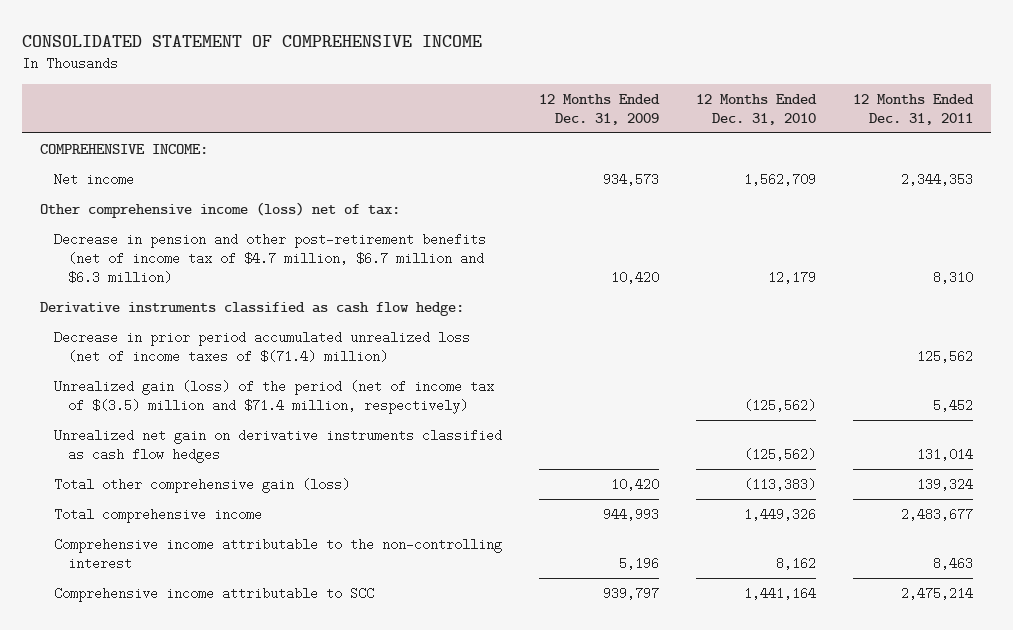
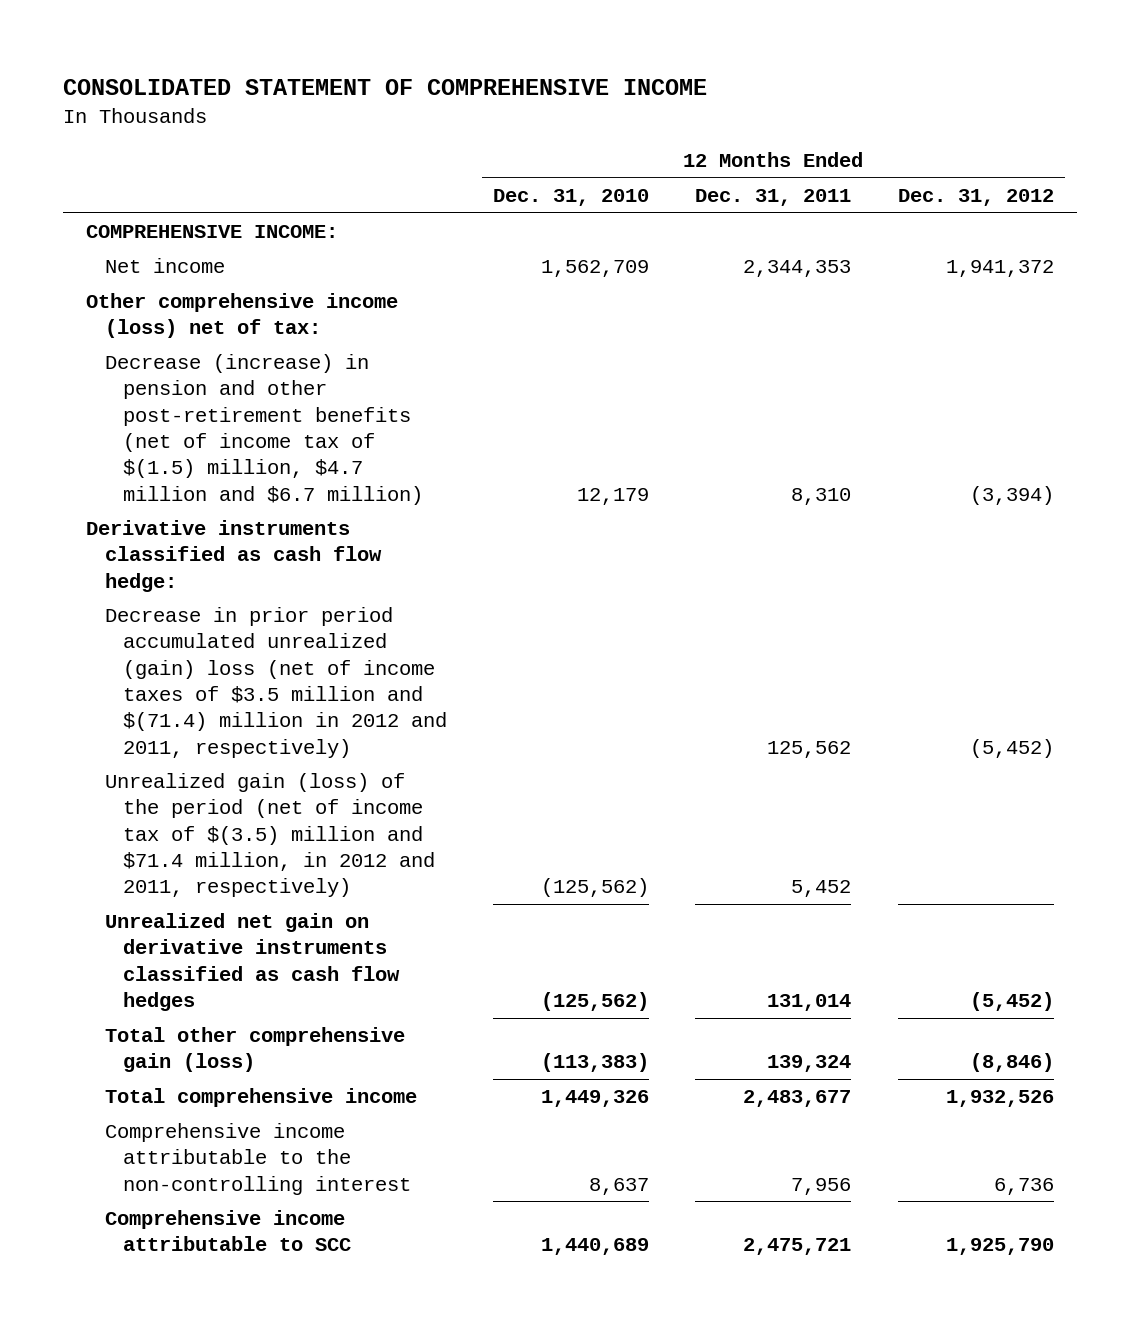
[539,93,661,125] 12 Months Ended Dec. 31, 2009 -> none
none -> [897,188,1054,206] Dec. 31, 2012
[54,232,487,284] Decrease in pension and other post-retirement benefits (net of income tax of $4.7 million, $6.7 million and $6.3 million) -> [104,354,424,505] Decrease (increase) in pension and other post-retirement benefits (net of income tax of $(1.5) million, $4.7 million and $6.7 million)
[54,330,471,363] Decrease in prior period accumulated unrealized loss (net of income taxes of $(71.4) million) -> [104,607,448,758] Decrease in prior period accumulated unrealized (gain) loss (net of income taxes of $3.5 million and $(71.4) million in 2012 and 2011, respectively)
[54,379,495,414] Unrealized gain (loss) of the period (net of income tax of $(3.5) million and $71.4 million, respectively) -> [104,773,436,898] Unrealized gain (loss) of the period (net of income tax of $(3.5) million and $71.4 million, in 2012 and 2011, respectively)
[775,556,816,570] 8,162 -> [589,1177,650,1195] 8,637
[932,556,973,570] 8,463 -> [791,1177,852,1195] 7,956
[743,586,816,600] 1,441,164 -> [541,1238,650,1256] 1,440,689
[900,586,973,600] 2,475,214 -> [743,1238,852,1256] 2,475,721

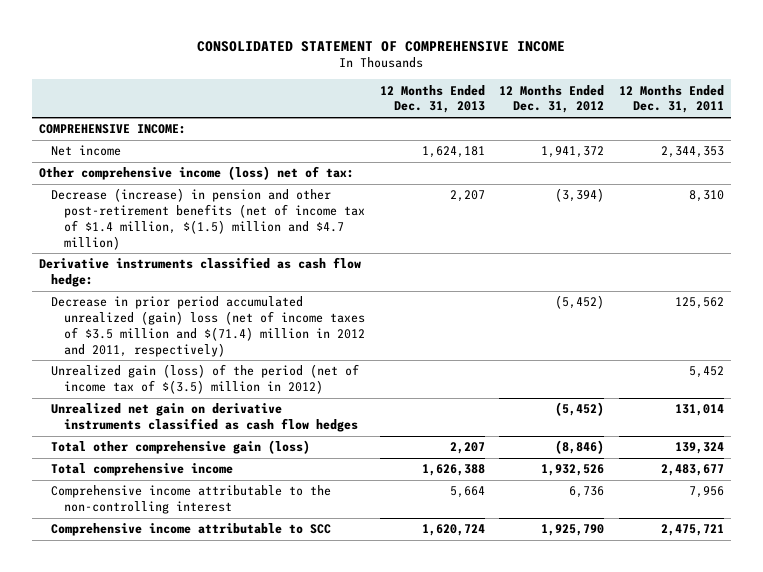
[493,188,650,206] Dec. 31, 2010 -> none
none -> [379,84,485,114] 12 Months Ended Dec. 31, 2013
[104,354,424,505] Decrease (increase) in pension and other post-retirement benefits (net of income tax of $(1.5) million, $4.7 million and $6.7 million) -> [51,188,365,250] Decrease (increase) in pension and other post-retirement benefits (net of income tax of $1.4 million, $(1.5) million and $4.7 million)
[104,773,436,898] Unrealized gain (loss) of the period (net of income tax of $(3.5) million and $71.4 million, in 2012 and 2011, respectively) -> [51,364,360,395] Unrealized gain (loss) of the period (net of income tax of $(3.5) million in 2012)

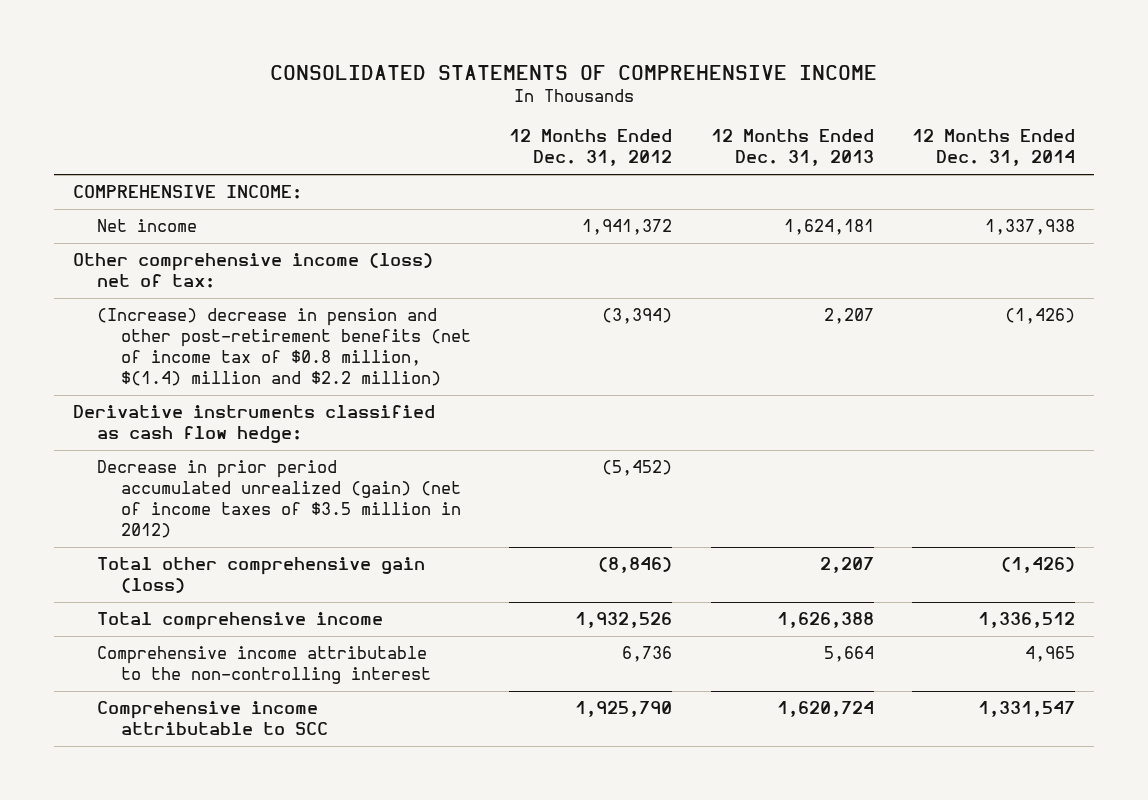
[197,40,566,52] CONSOLIDATED STATEMENT OF COMPREHENSIVE INCOME -> [269,64,877,80] CONSOLIDATED STATEMENTS OF COMPREHENSIVE INCOME
[618,84,724,114] 12 Months Ended Dec. 31, 2011 -> none
none -> [911,129,1075,167] 12 Months Ended Dec. 31, 2014
[51,188,365,250] Decrease (increase) in pension and other post-retirement benefits (net of income tax of $1.4 million, $(1.5) million and $4.7 million) -> [96,308,471,387] (Increase) decrease in pension and other post-retirement benefits (net of income tax of $0.8 million, $(1.4) million and $2.2 million)
[51,364,360,395] Unrealized gain (loss) of the period (net of income tax of $(3.5) million in 2012) -> none
[51,403,358,433] Unrealized net gain on derivative instruments classified as cash flow hedges -> none
[51,296,365,357] Decrease in prior period accumulated unrealized (gain) loss (net of income taxes of $3.5 million and $(71.4) million in 2012 and 2011, respectively) -> [96,460,461,539] Decrease in prior period accumulated unrealized (gain) (net of income taxes of $3.5 million in 2012)

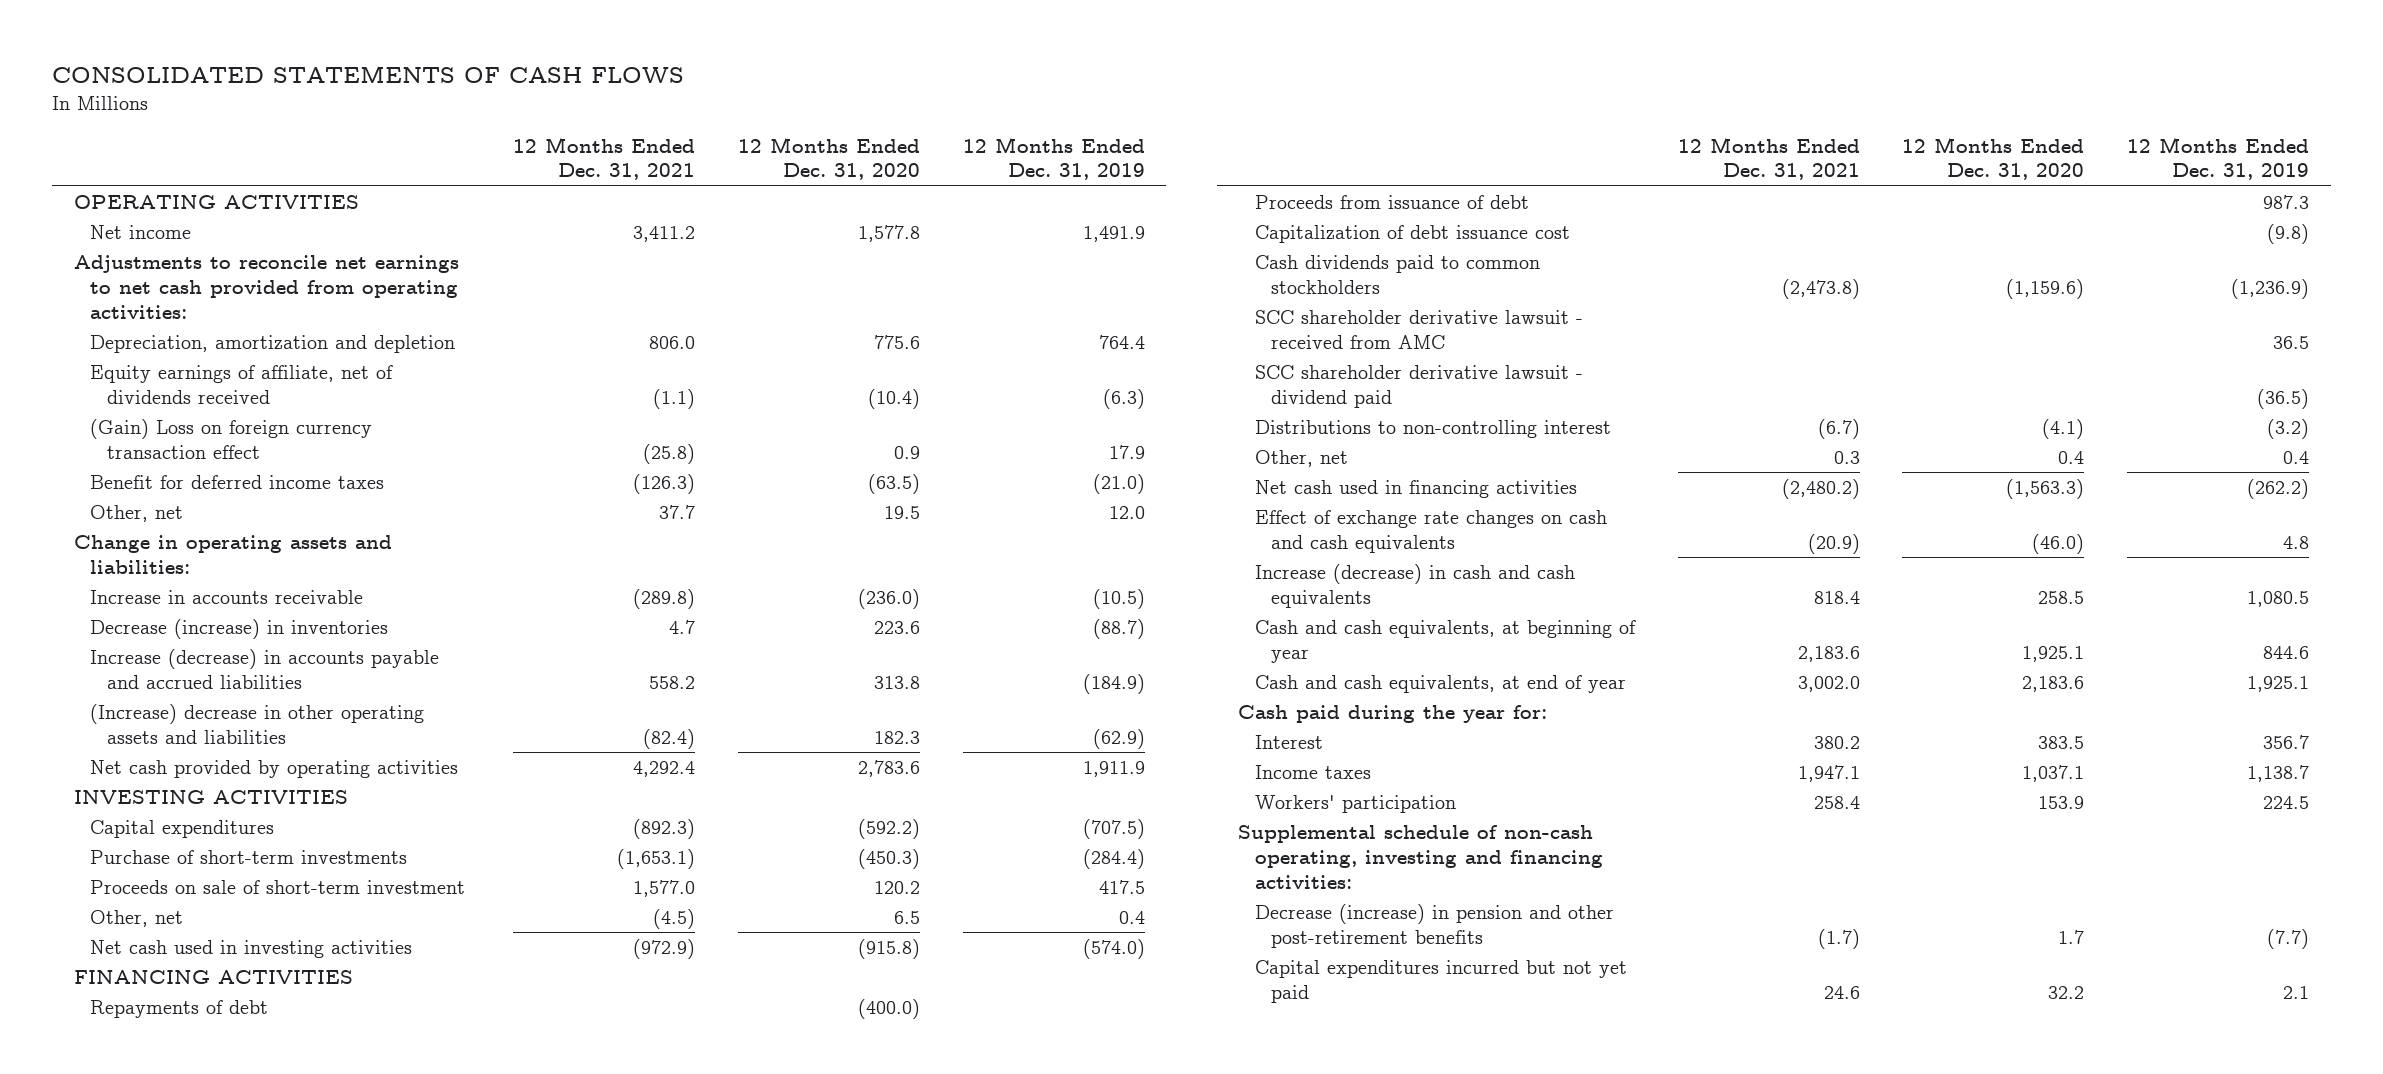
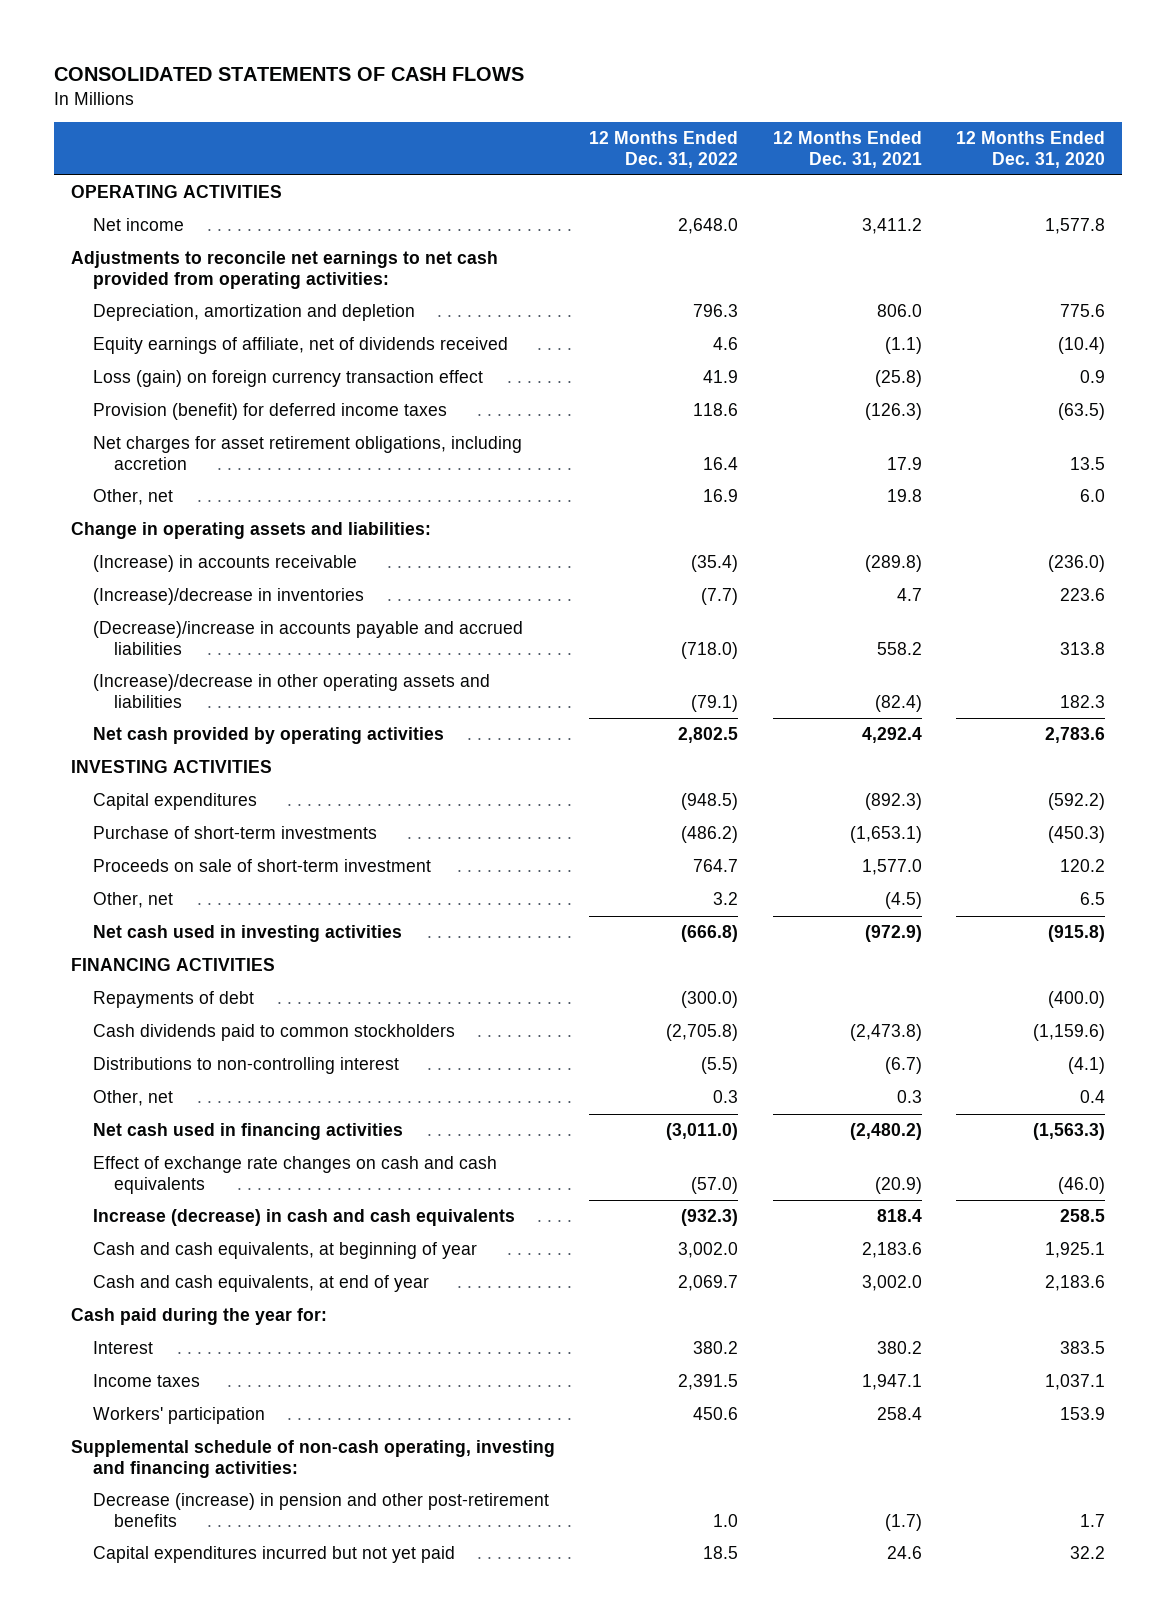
[963,136,1146,181] 12 Months Ended Dec. 31, 2019 -> none
none -> [589,131,739,168] 12 Months Ended Dec. 31, 2022
[90,419,373,459] (Gain) Loss on foreign currency transaction effect -> [92,370,483,388] Loss (gain) on foreign currency transaction effect
[90,475,385,490] Benefit for deferred income taxes -> [92,403,447,421] Provision (benefit) for deferred income taxes
none -> [92,436,522,470] Net charges for asset retirement obligations, including accretion
[659,505,696,520] 37.7 -> [886,489,922,503] 19.8
[884,506,921,520] 19.5 -> [1079,489,1105,503] 6.0
[90,590,364,605] Increase in accounts receivable -> [92,555,357,573] (Increase) in accounts receivable
[90,619,389,640] Decrease (increase) in inventories -> [92,588,364,606] (Increase)/decrease in inventories
[90,649,440,689] Increase (decrease) in accounts payable and accrued liabilities -> [92,621,523,655] (Decrease)/increase in accounts payable and accrued liabilities
[90,704,425,744] (Increase) decrease in other operating assets and liabilities -> [92,674,490,708] (Increase)/decrease in other operating assets and liabilities
[1254,195,1529,210] Proceeds from issuance of debt -> none
[1254,225,1570,244] Capitalization of debt issuance cost -> none
[1254,310,1583,349] SCC shareholder derivative lawsuit - received from AMC -> none
[1254,365,1583,408] SCC shareholder derivative lawsuit - dividend paid -> none

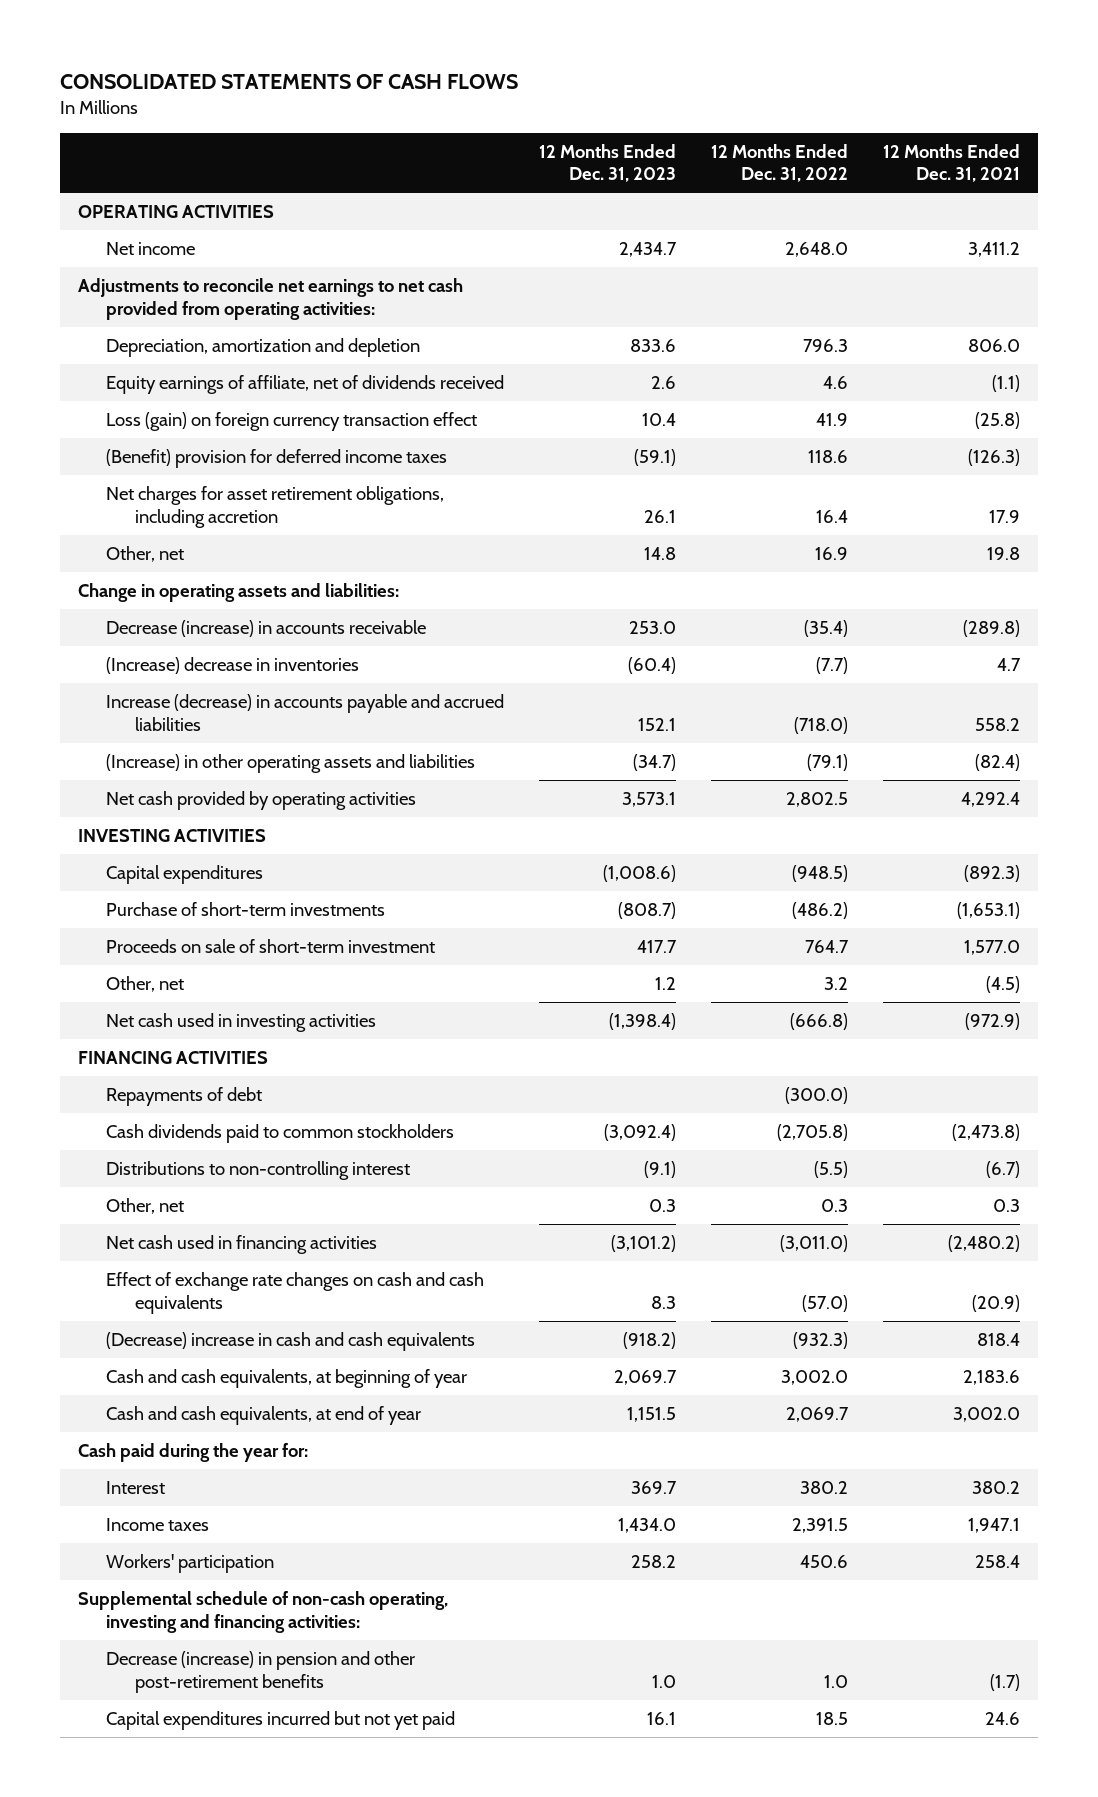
[955,131,1105,168] 12 Months Ended Dec. 31, 2020 -> none
none -> [539,143,677,183] 12 Months Ended Dec. 31, 2023
[92,403,447,421] Provision (benefit) for deferred income taxes -> [106,449,448,469] (Benefit) provision for deferred income taxes
[92,555,357,573] (Increase) in accounts receivable -> [106,620,427,638] Decrease (increase) in accounts receivable
[92,588,364,606] (Increase)/decrease in inventories -> [106,657,360,675] (Increase) decrease in inventories
[92,621,523,655] (Decrease)/increase in accounts payable and accrued liabilities -> [106,694,505,731] Increase (decrease) in accounts payable and accrued liabilities
[92,674,490,708] (Increase)/decrease in other operating assets and liabilities -> [106,754,476,774] (Increase) in other operating assets and liabilities
[92,1209,515,1227] Increase (decrease) in cash and cash equivalents -> [106,1332,476,1352] (Decrease) increase in cash and cash equivalents

